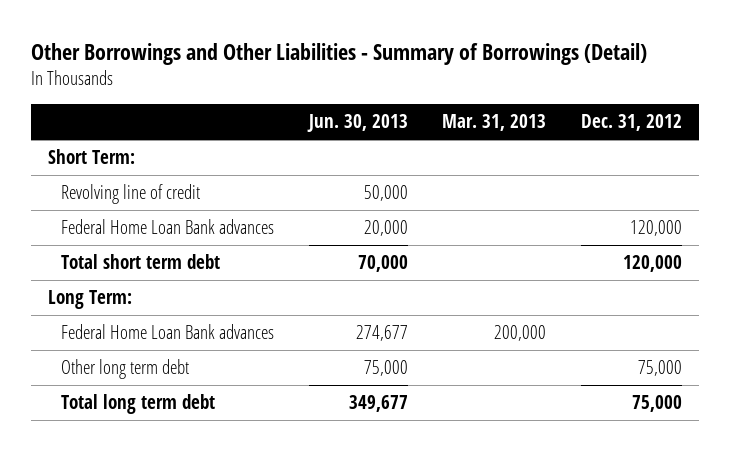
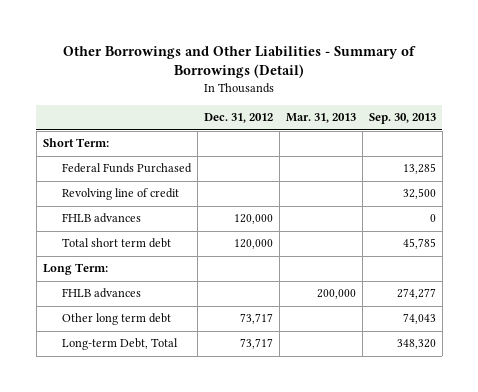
[306,114,408,133] Jun. 30, 2013 -> none
none -> [368,113,436,125] Sep. 30, 2013
none -> [61,163,192,174] Federal Funds Purchased
[61,219,275,235] Federal Home Loan Bank advances -> [61,213,141,224] FHLB advances
[61,324,275,340] Federal Home Loan Bank advances -> [61,288,141,299] FHLB advances
[638,360,683,377] 75,000 -> [239,313,273,325] 73,717
[61,394,216,415] Total long term debt -> [61,338,178,351] Long-term Debt, Total
[632,395,683,413] 75,000 -> [239,338,273,350] 73,717

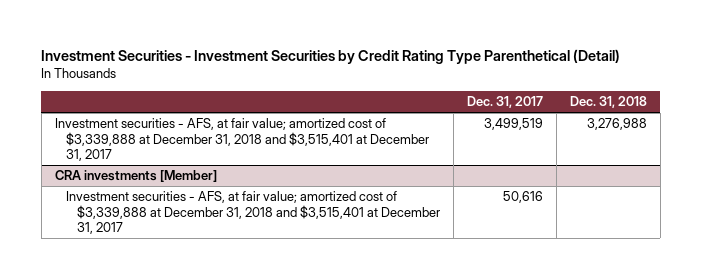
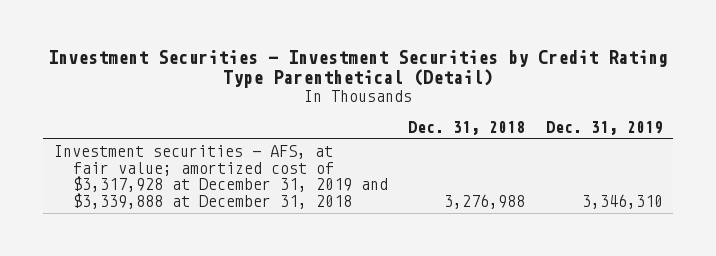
[467,96,544,109] Dec. 31, 2017 -> none
none -> [545,120,663,135] Dec. 31, 2019
[54,170,217,183] CRA investments [Member] -> none
[66,191,441,235] Investment securities - AFS, at fair value; amortized cost of $3,339,888 at December 31, 2018 and $3,515,401 at December 31, 2017 -> none
[54,118,430,162] Investment securities - AFS, at fair value; amortized cost of $3,339,888 at December 31, 2018 and $3,515,401 at December 31, 2017 -> [53,144,388,210] Investment securities - AFS, at fair value; amortized cost of $3,317,928 at December 31, 2019 and $3,339,888 at December 31, 2018

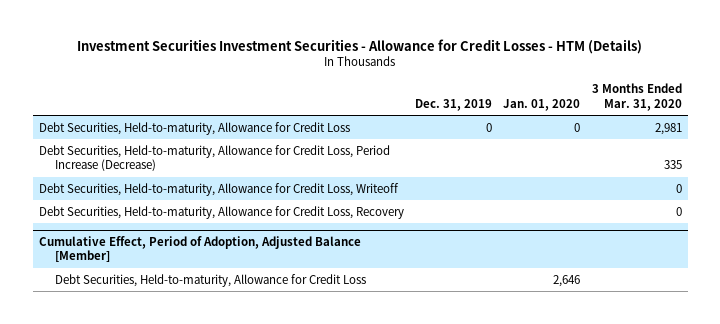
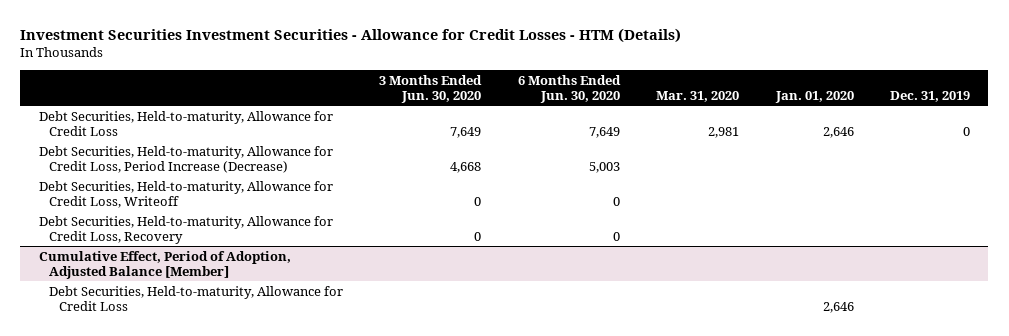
[591,83,682,111] 3 Months Ended Mar. 31, 2020 -> none
none -> [379,74,483,103] 3 Months Ended Jun. 30, 2020
none -> [517,74,621,103] 6 Months Ended Jun. 30, 2020
none -> [656,90,740,102] Mar. 31, 2020
[574,122,581,132] 0 -> [822,126,854,138] 2,646

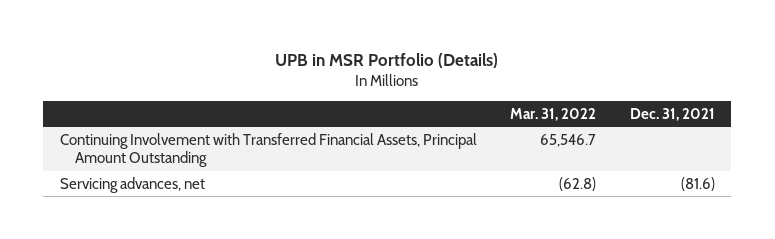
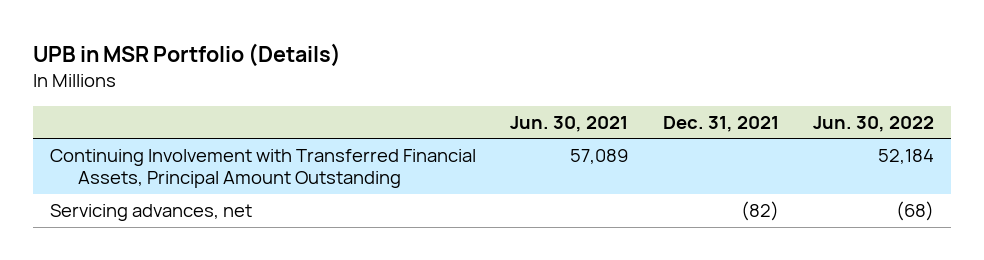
[510,107,597,121] Mar. 31, 2022 -> none
none -> [510,116,629,133] Jun. 30, 2021
none -> [813,116,935,133] Jun. 30, 2022
[680,176,715,191] (81.6) -> [740,201,779,222] (82)

